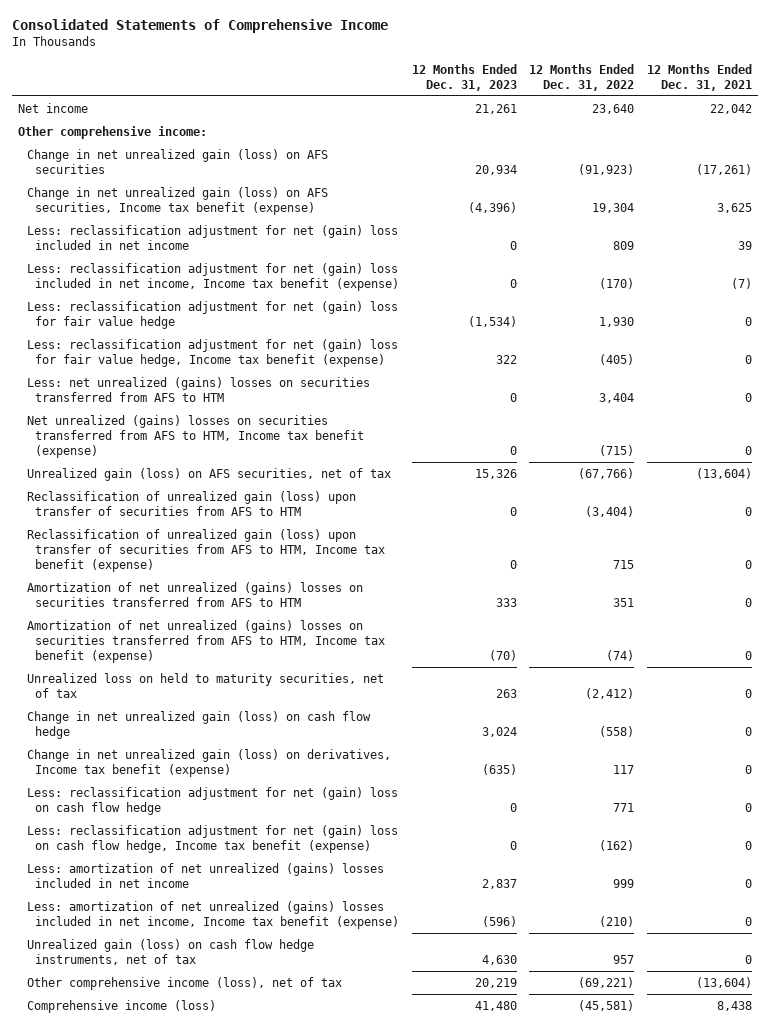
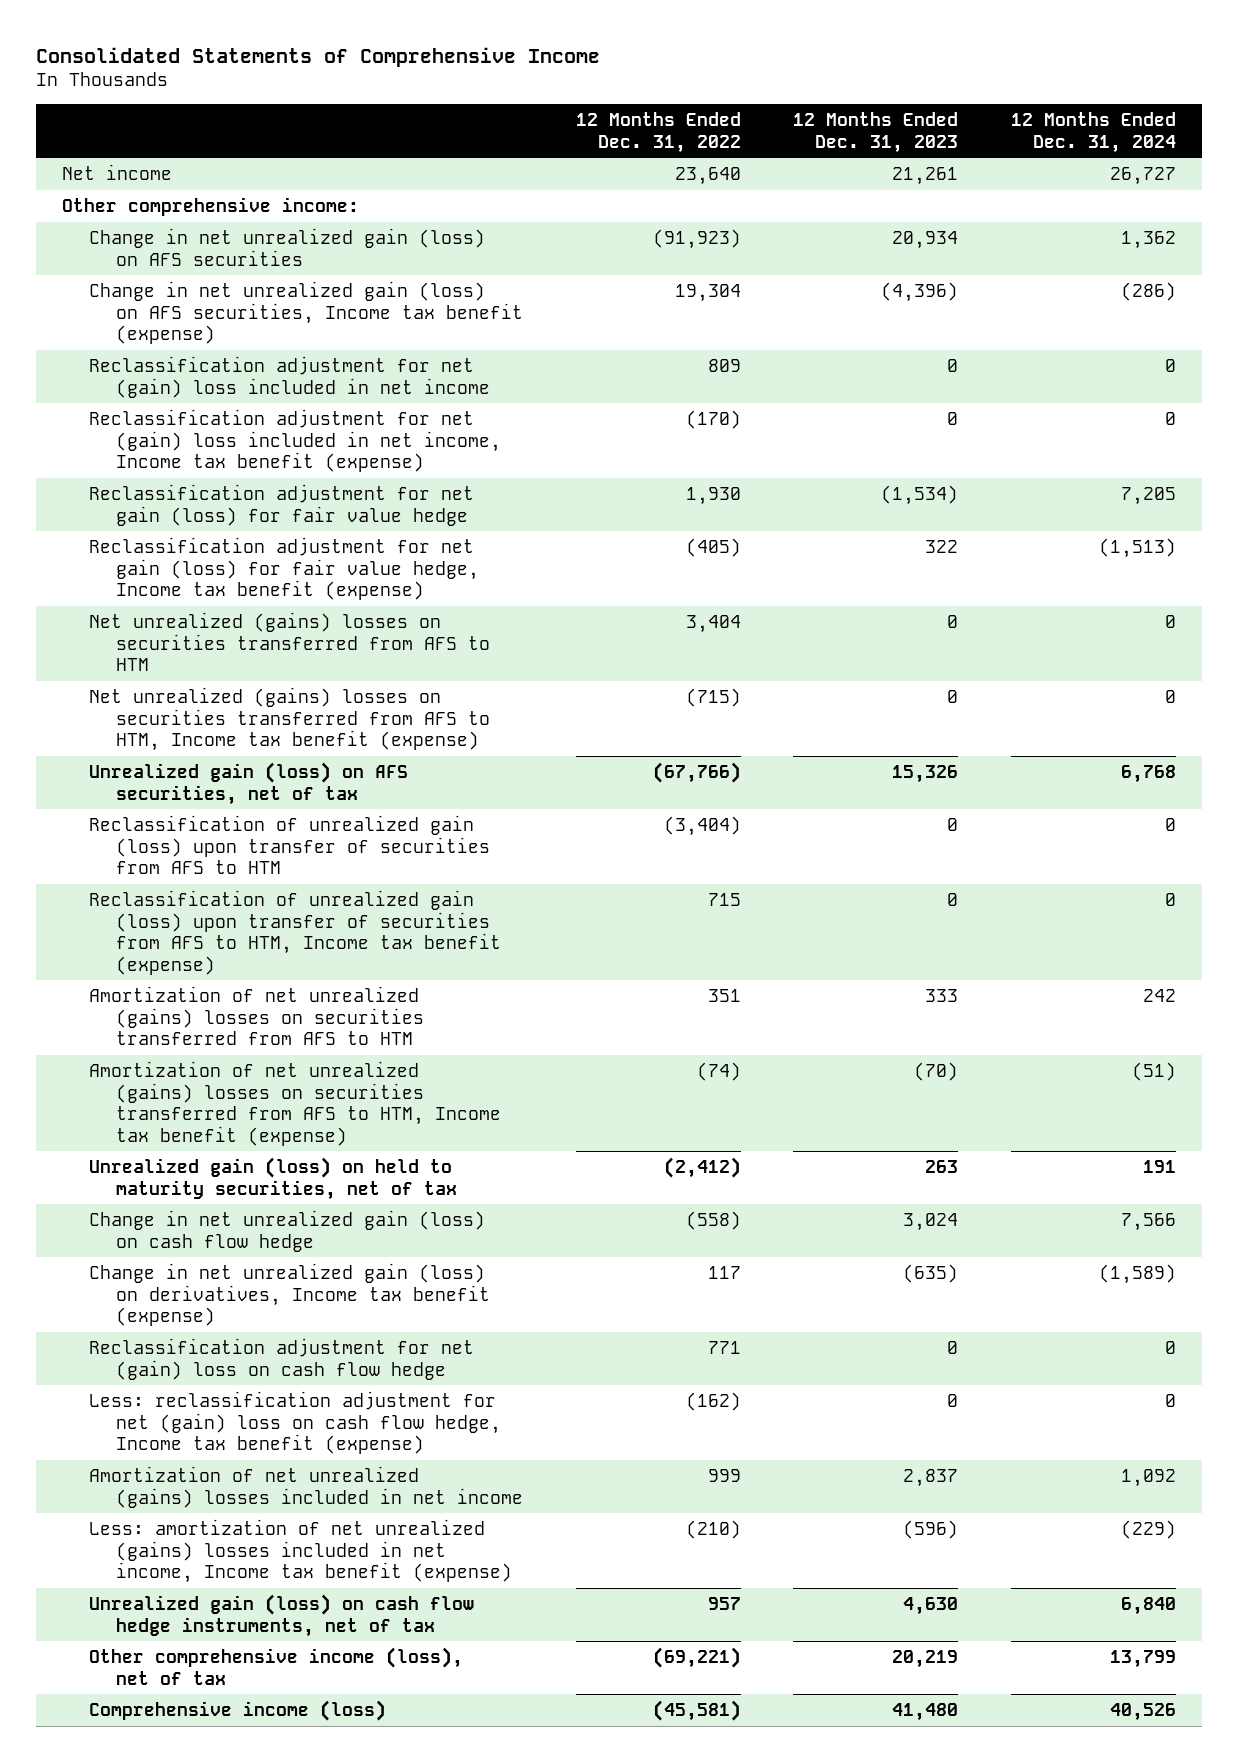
[646,63,752,91] 12 Months Ended Dec. 31, 2021 -> none
none -> [1010,112,1176,153] 12 Months Ended Dec. 31, 2024
[26,224,398,250] Less: reclassification adjustment for net (gain) loss included in net income -> [89,356,491,398] Reclassification adjustment for net (gain) loss included in net income
[26,262,400,291] Less: reclassification adjustment for net (gain) loss included in net income, Income tax benefit (expense) -> [89,409,502,473] Reclassification adjustment for net (gain) loss included in net income, Income tax benefit (expense)
[26,300,398,329] Less: reclassification adjustment for net (gain) loss for fair value hedge -> [89,484,475,526] Reclassification adjustment for net gain (loss) for fair value hedge
[26,338,398,367] Less: reclassification adjustment for net (gain) loss for fair value hedge, Income tax benefit (expense) -> [89,537,480,601] Reclassification adjustment for net gain (loss) for fair value hedge, Income tax benefit (expense)
[26,376,370,402] Less: net unrealized (gains) losses on securities transferred from AFS to HTM -> [89,612,491,672] Net unrealized (gains) losses on securities transferred from AFS to HTM
[26,672,384,698] Unrealized loss on held to maturity securities, net of tax -> [89,1157,458,1200] Unrealized gain (loss) on held to maturity securities, net of tax
[26,786,398,815] Less: reclassification adjustment for net (gain) loss on cash flow hedge -> [89,1338,475,1380] Reclassification adjustment for net (gain) loss on cash flow hedge
[26,862,384,888] Less: amortization of net unrealized (gains) losses included in net income -> [89,1466,524,1508] Amortization of net unrealized (gains) losses included in net income

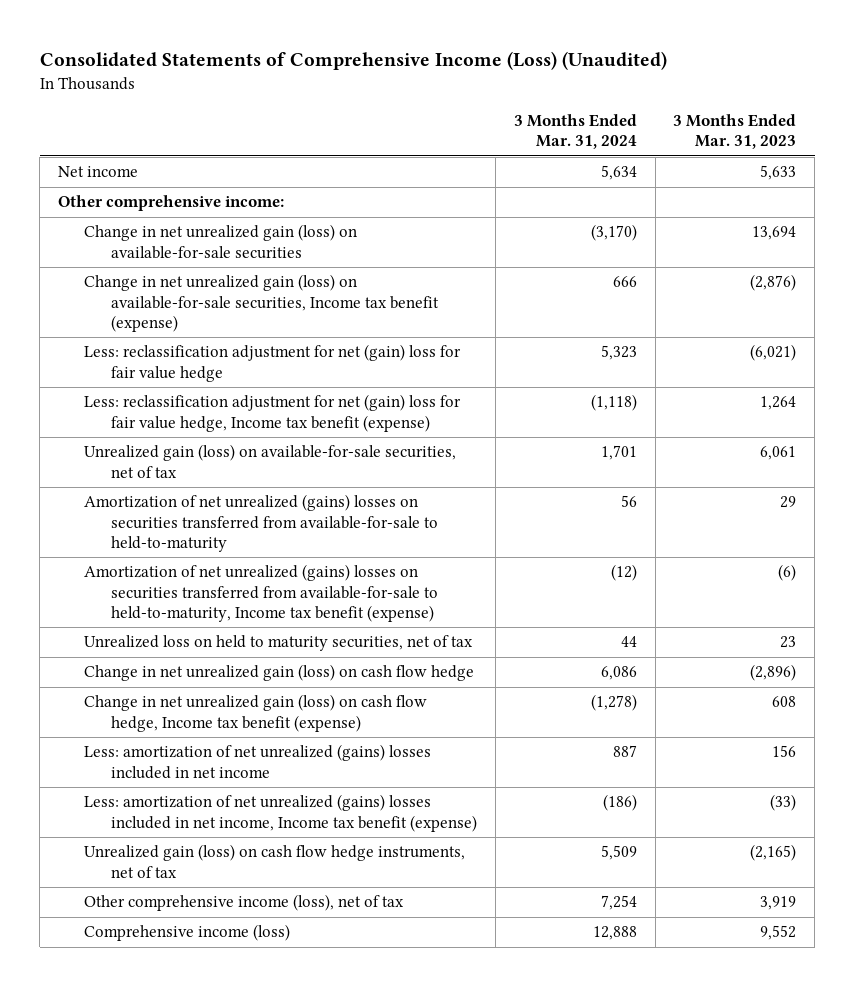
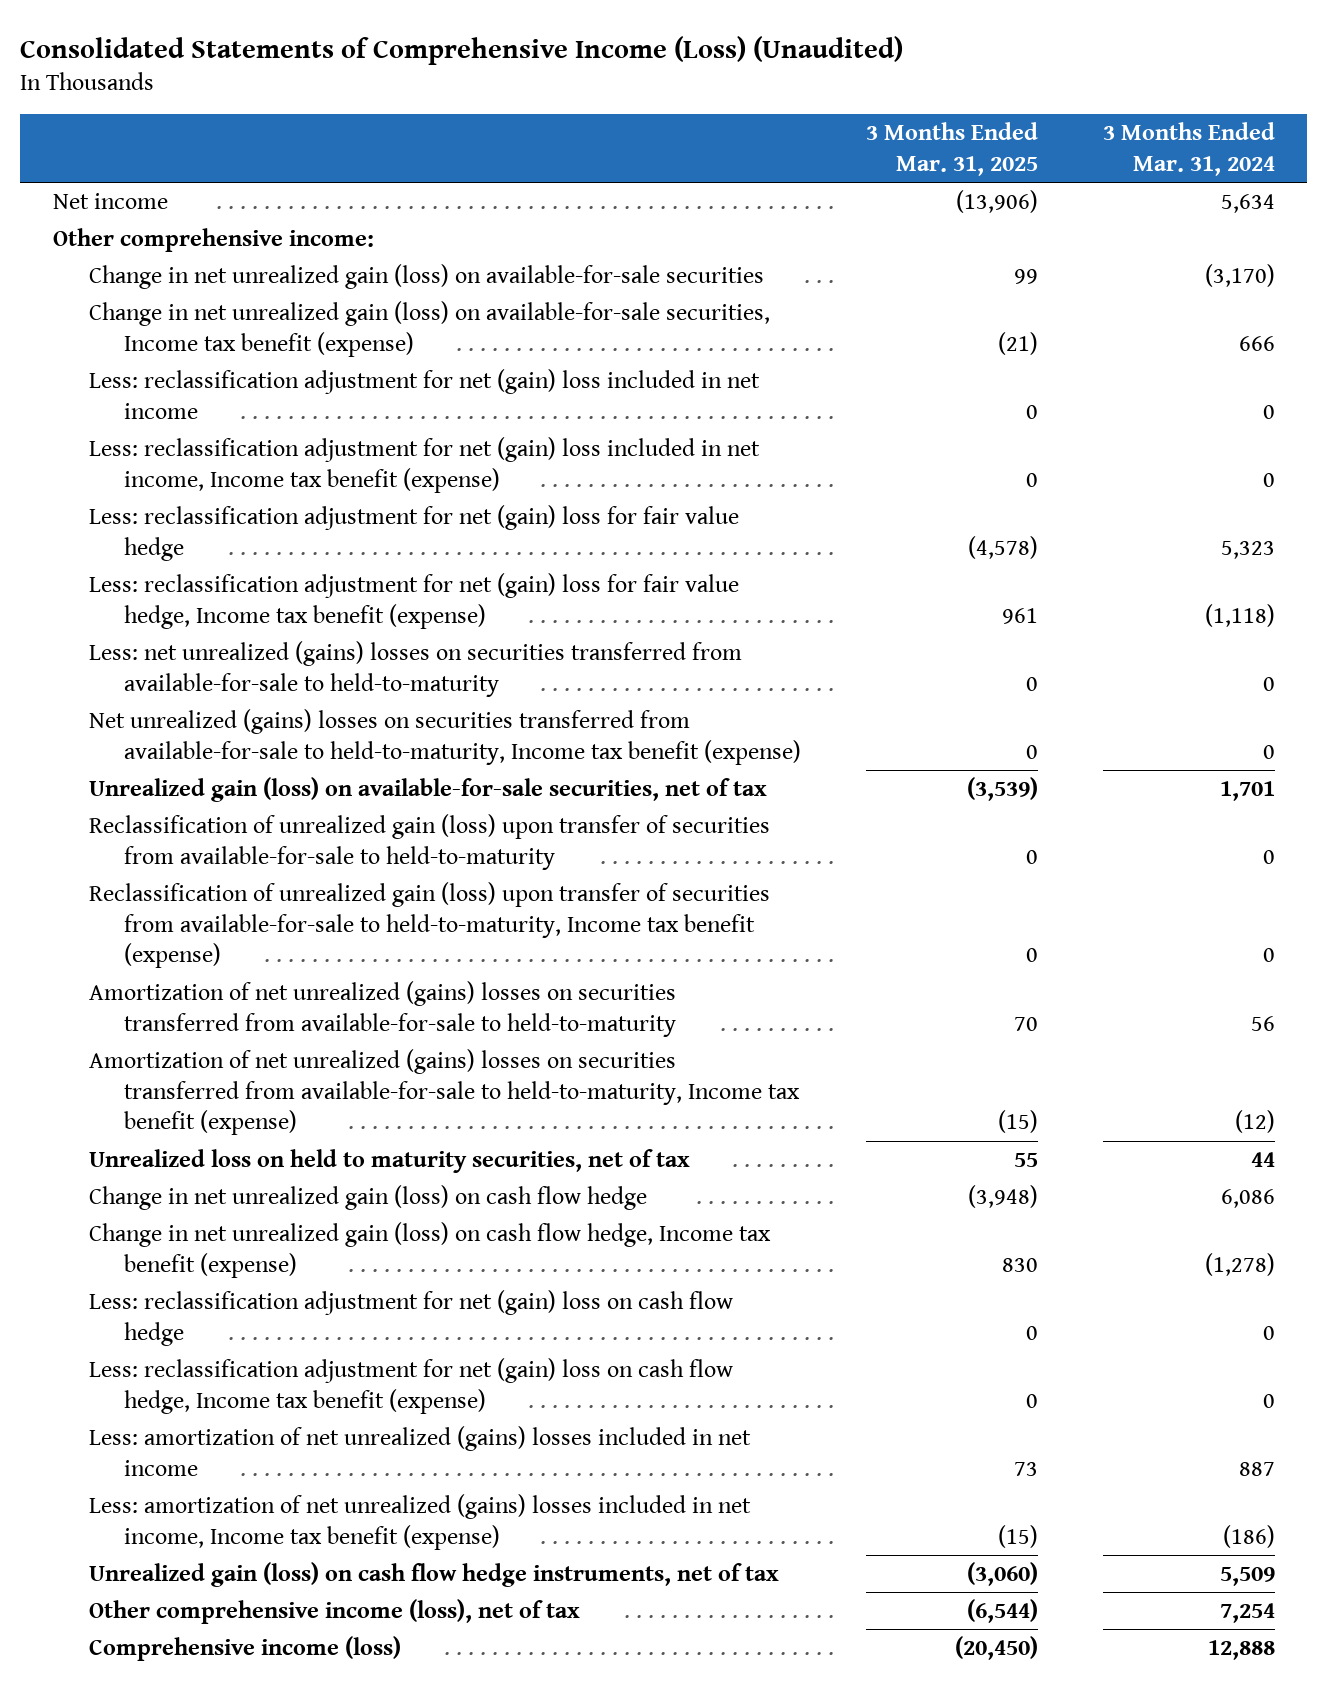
[673,113,797,150] 3 Months Ended Mar. 31, 2023 -> none
none -> [866,122,1039,176] 3 Months Ended Mar. 31, 2025
none -> [88,369,760,419] Less: reclassification adjustment for net (gain) loss included in net income
none -> [88,437,760,493] Less: reclassification adjustment for net (gain) loss included in net income, Income tax benefit (expense)
none -> [88,641,742,697] Less: net unrealized (gains) losses on securities transferred from available-for-sale to held-to-maturity
none -> [88,709,802,765] Net unrealized (gains) losses on securities transferred from available-for-sale to held-to-maturity, Income tax benefit (expense)
none -> [88,814,770,870] Reclassification of unrealized gain (loss) upon transfer of securities from available-for-sale to held-to-maturity
none -> [88,882,770,969] Reclassification of unrealized gain (loss) upon transfer of securities from available-for-sale to held-to-maturity, Income tax benefit (expense)
none -> [88,1290,733,1346] Less: reclassification adjustment for net (gain) loss on cash flow hedge
none -> [88,1358,733,1414] Less: reclassification adjustment for net (gain) loss on cash flow hedge, Income tax benefit (expense)

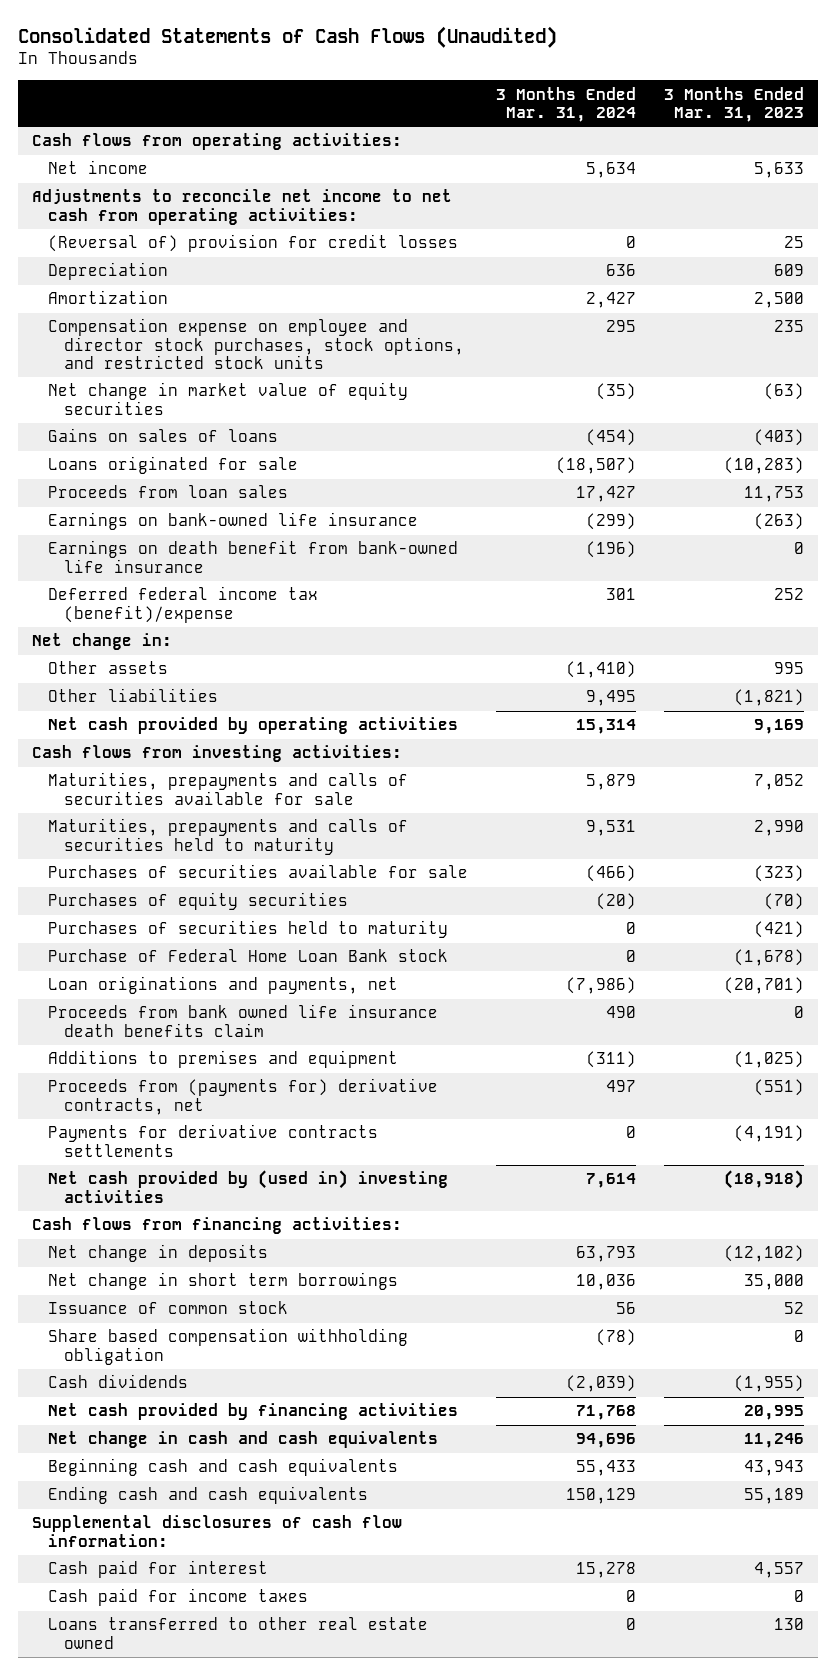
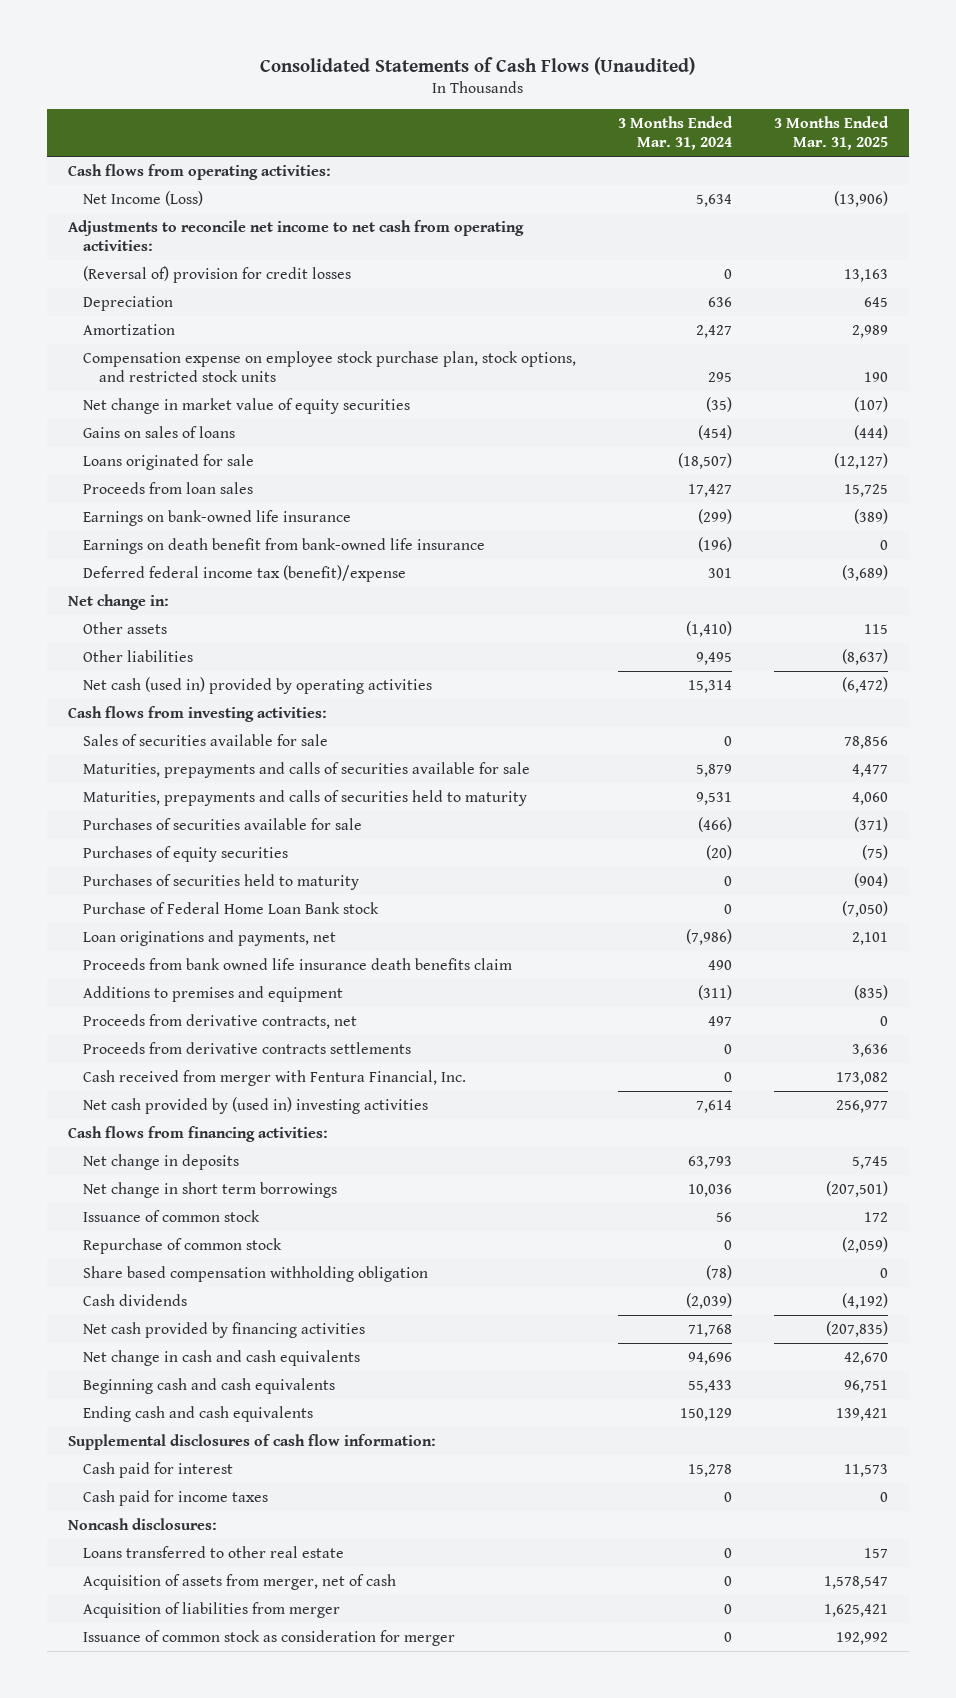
[664,86,805,123] 3 Months Ended Mar. 31, 2023 -> none
none -> [774,115,890,151] 3 Months Ended Mar. 31, 2025
[47,160,148,175] Net income -> [83,190,204,206] Net Income (Loss)
[47,318,465,370] Compensation expense on employee and director stock purchases, stock options, and restricted stock units -> [83,350,577,383] Compensation expense on employee stock purchase plan, stock options, and restricted stock units
[47,717,458,735] Net cash provided by operating activities -> [83,676,433,694] Net cash (used in) provided by operating activities
none -> [83,733,329,746] Sales of securities available for sale
[47,1124,378,1157] Payments for derivative contracts settlements -> none
[47,1078,438,1115] Proceeds from (payments for) derivative contracts, net -> [83,1013,358,1029] Proceeds from derivative contracts, net
none -> [83,1041,412,1054] Proceeds from derivative contracts settlements
none -> [83,1069,467,1086] Cash received from merger with Fentura Financial, Inc.
none -> [83,1237,283,1254] Repurchase of common stock
none -> [68,1517,218,1530] Noncash disclosures:
[47,1617,428,1649] Loans transferred to other real estate owned -> [83,1545,345,1558] Loans transferred to other real estate
none -> [83,1573,397,1590] Acquisition of assets from merger, net of cash
none -> [83,1601,341,1618] Acquisition of liabilities from merger
none -> [83,1629,456,1646] Issuance of common stock as consideration for merger

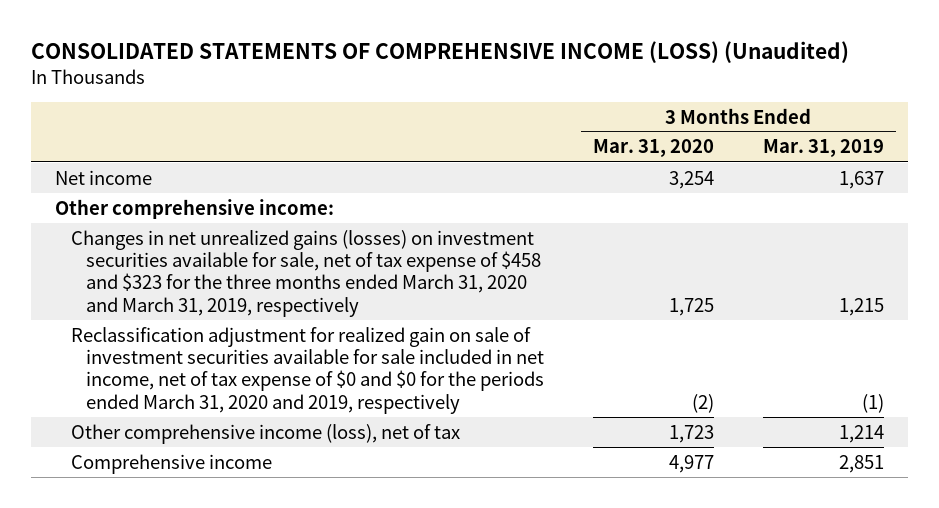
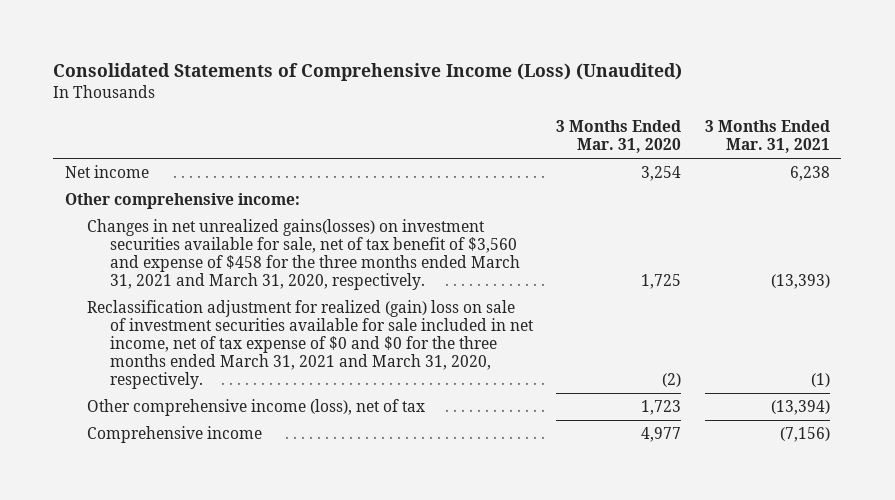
[30,41,849,64] CONSOLIDATED STATEMENTS OF COMPREHENSIVE INCOME (LOSS) (Unaudited) -> [53,63,683,82] Consolidated Statements of Comprehensive Income (Loss) (Unaudited)
[762,139,884,158] Mar. 31, 2019 -> none
none -> [704,120,830,154] 3 Months Ended Mar. 31, 2021
[70,229,542,317] Changes in net unrealized gains (losses) on investment securities available for sale, net of tax expense of $458 and $323 for the three months ended March 31, 2020 and March 31, 2019, respectively -> [87,219,520,291] Changes in net unrealized gains(losses) on investment securities available for sale, net of tax benefit of $3,560 and expense of $458 for the three months ended March 31, 2021 and March 31, 2020, respectively.
[70,326,545,414] Reclassification adjustment for realized gain on sale of investment securities available for sale included in net income, net of tax expense of $0 and $0 for the periods ended March 31, 2020 and 2019, respectively -> [87,300,534,390] Reclassification adjustment for realized (gain) loss on sale of investment securities available for sale included in net income, net of tax expense of $0 and $0 for the three months ended March 31, 2021 and March 31, 2020, respectively.

